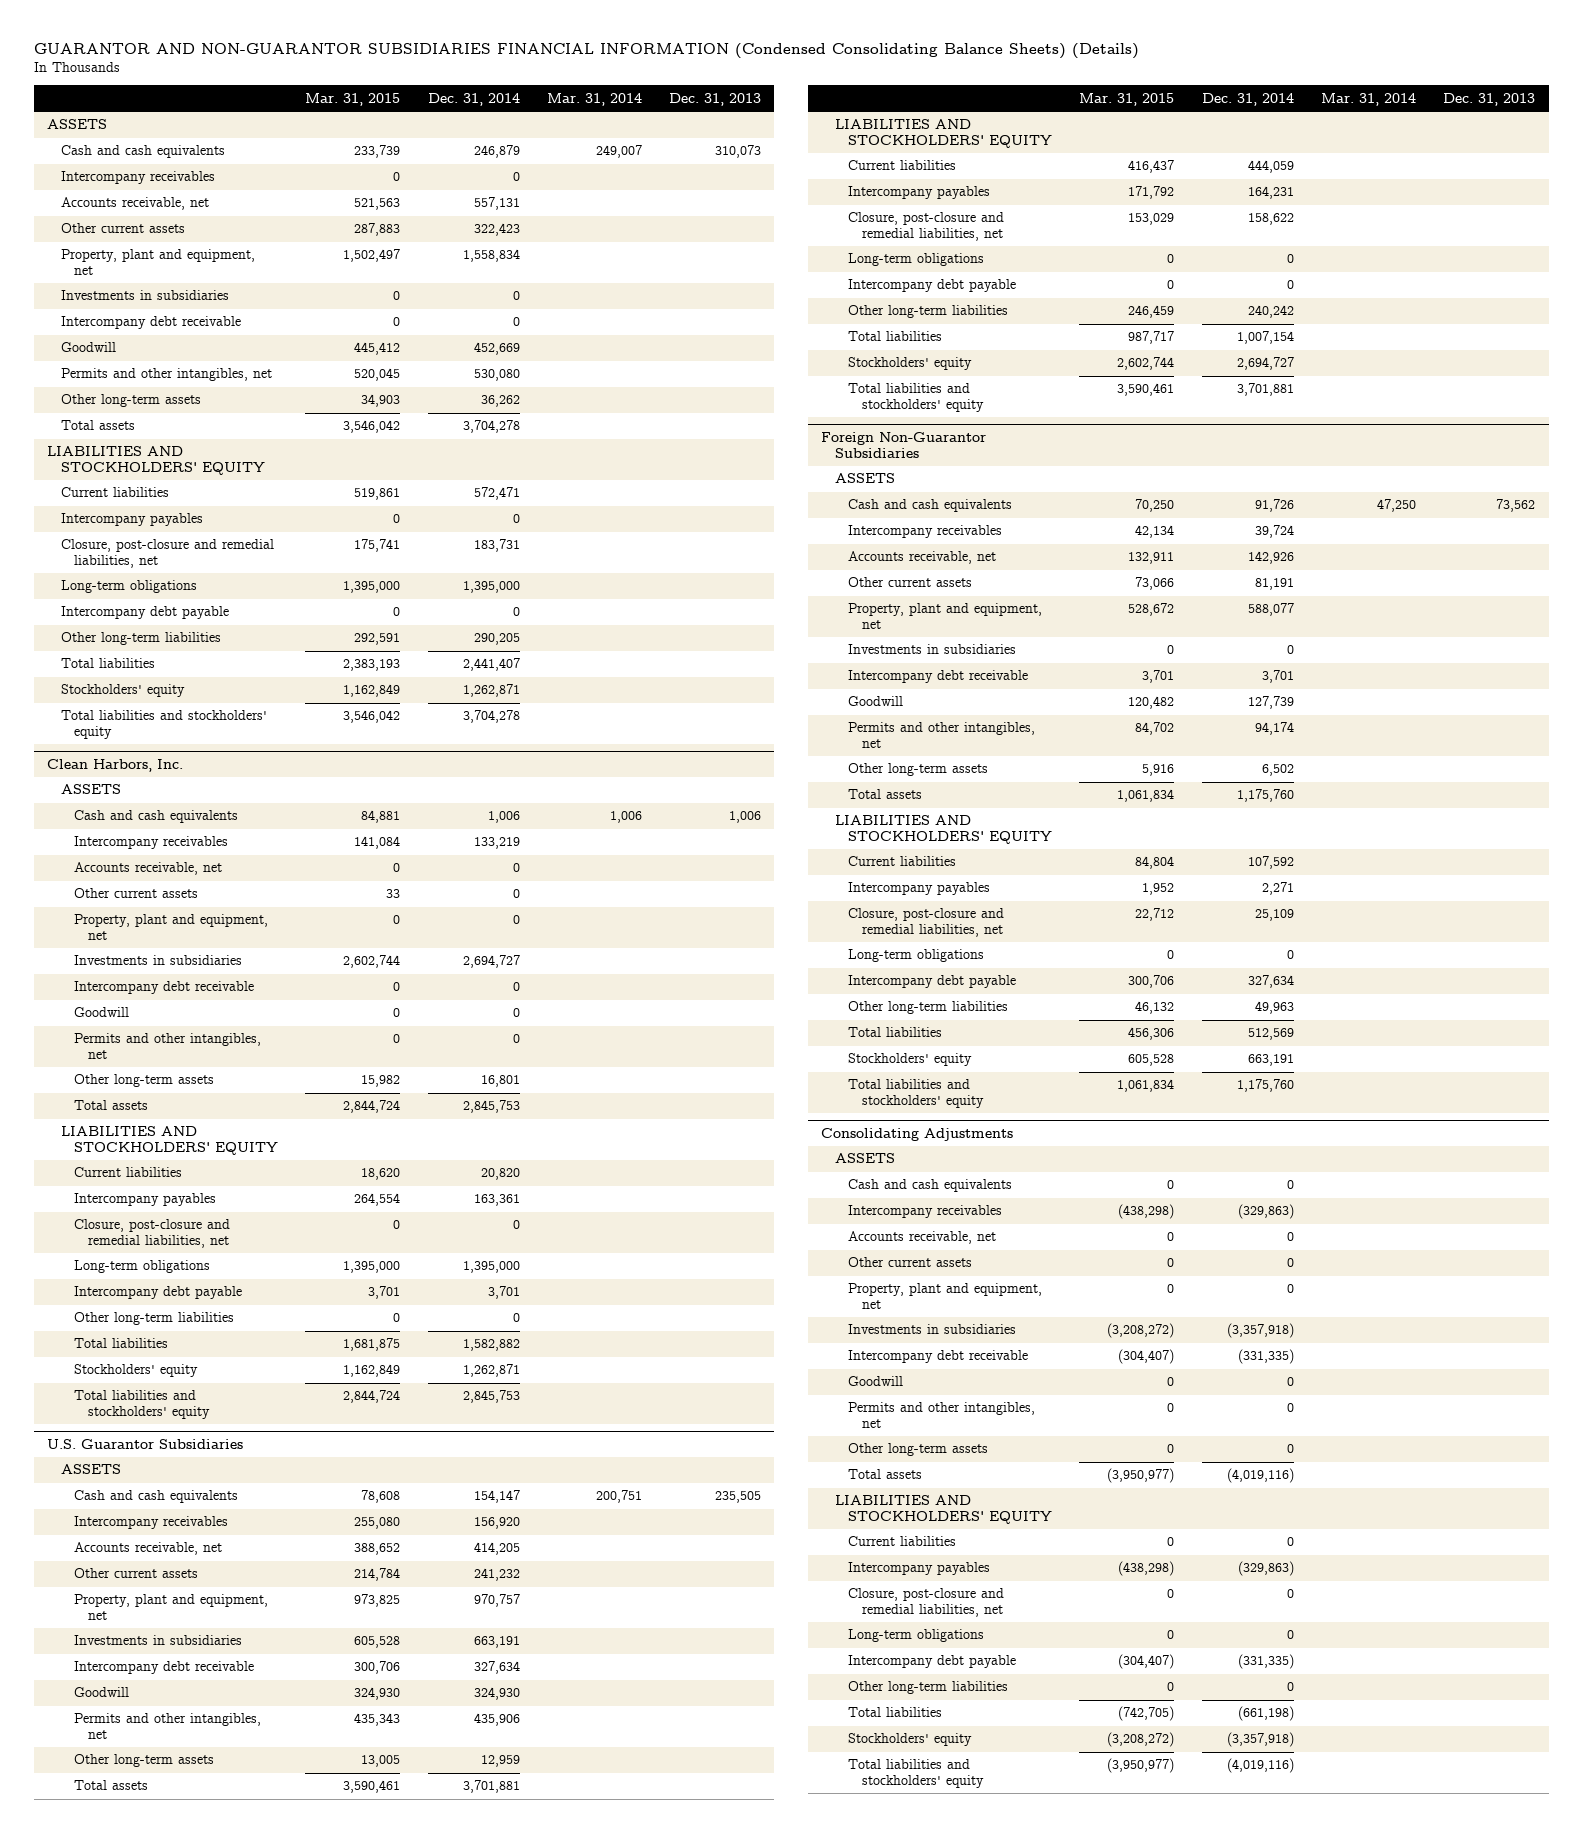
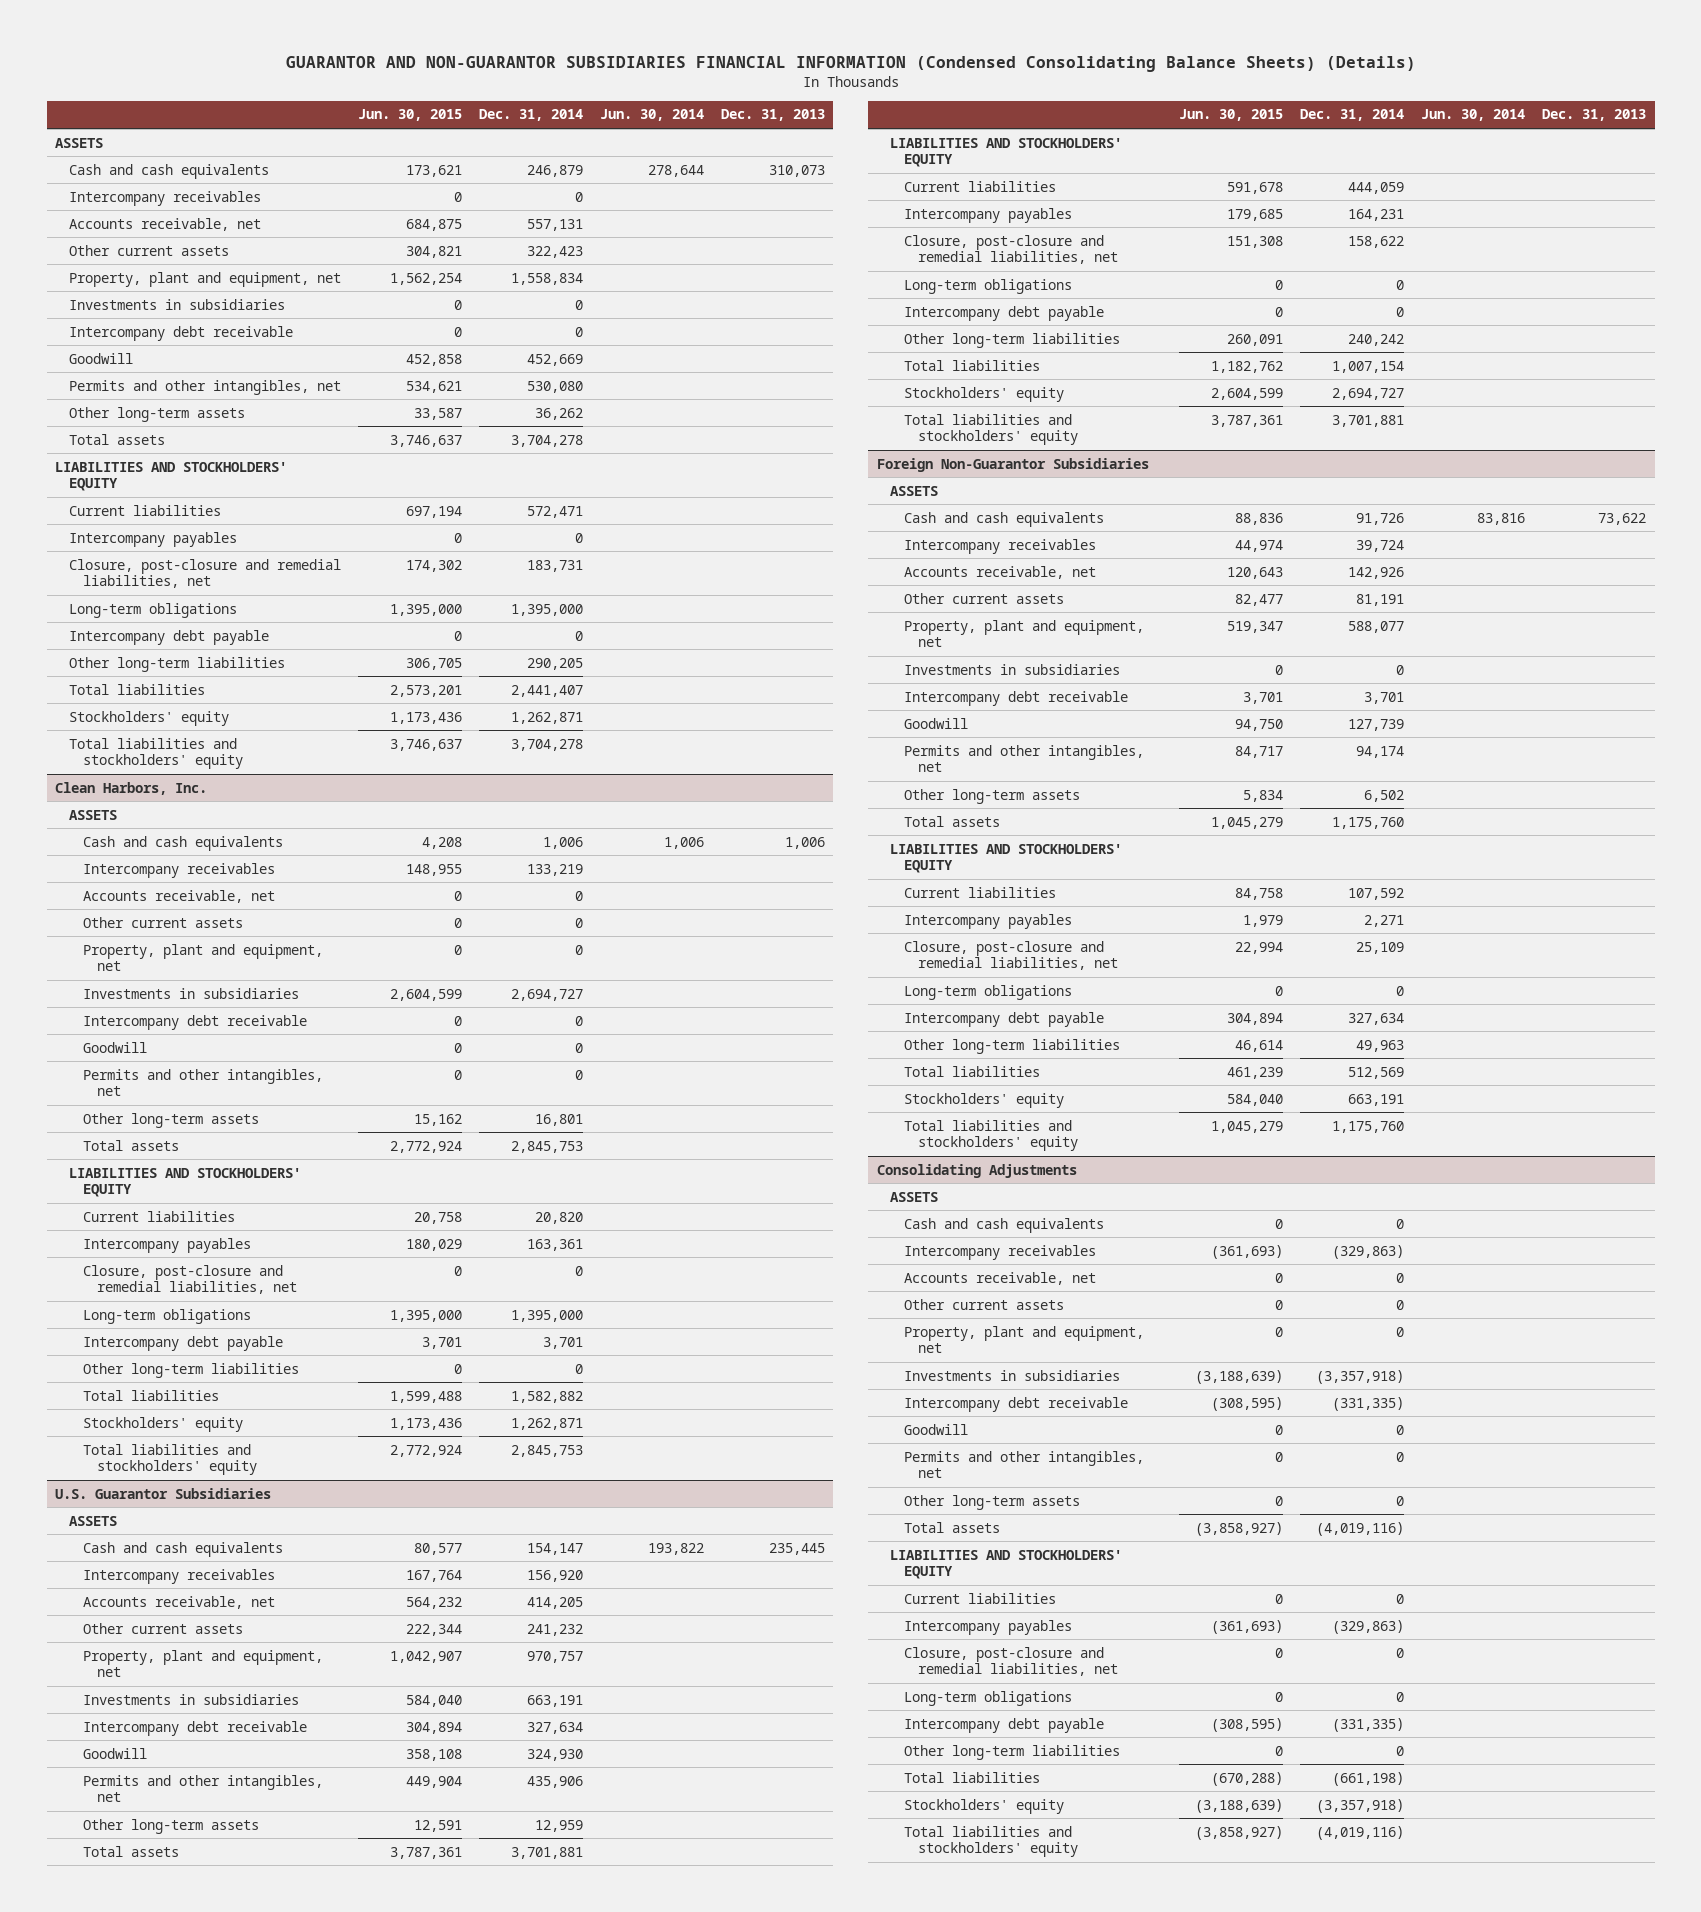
[305,92,401,106] Mar. 31, 2015 -> none
[546,92,642,106] Mar. 31, 2014 -> none
none -> [357,109,462,122] Jun. 30, 2015
none -> [599,109,704,122] Jun. 30, 2014
[714,1491,761,1504] 235,505 -> [768,1542,825,1555] 235,445
[1495,499,1535,513] 73,562 -> [1598,512,1647,525] 73,622

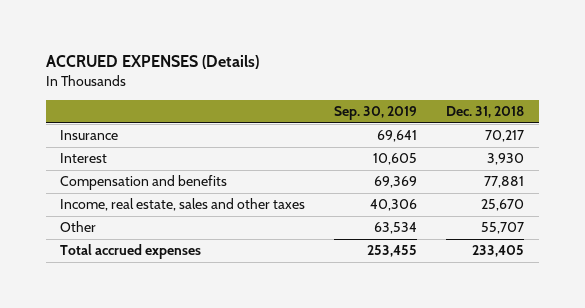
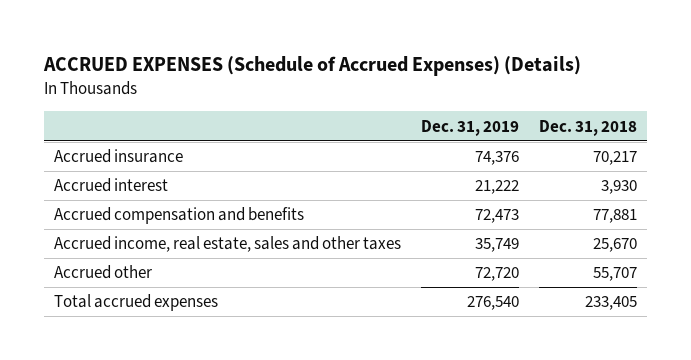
[45,55,259,70] ACCRUED EXPENSES (Details) -> [43,55,582,76] ACCRUED EXPENSES (Schedule of Accrued Expenses) (Details)
[334,105,418,120] Sep. 30, 2019 -> none
none -> [421,119,520,136] Dec. 31, 2019
[60,130,119,141] Insurance -> [54,149,184,164] Accrued insurance
[60,153,108,164] Interest -> [54,178,169,193] Accrued interest
[60,175,228,191] Compensation and benefits -> [54,207,305,225] Accrued compensation and benefits
[60,198,306,212] Income, real estate, sales and other taxes -> [54,236,402,253] Accrued income, real estate, sales and other taxes
[60,221,97,233] Other -> [54,265,153,280] Accrued other

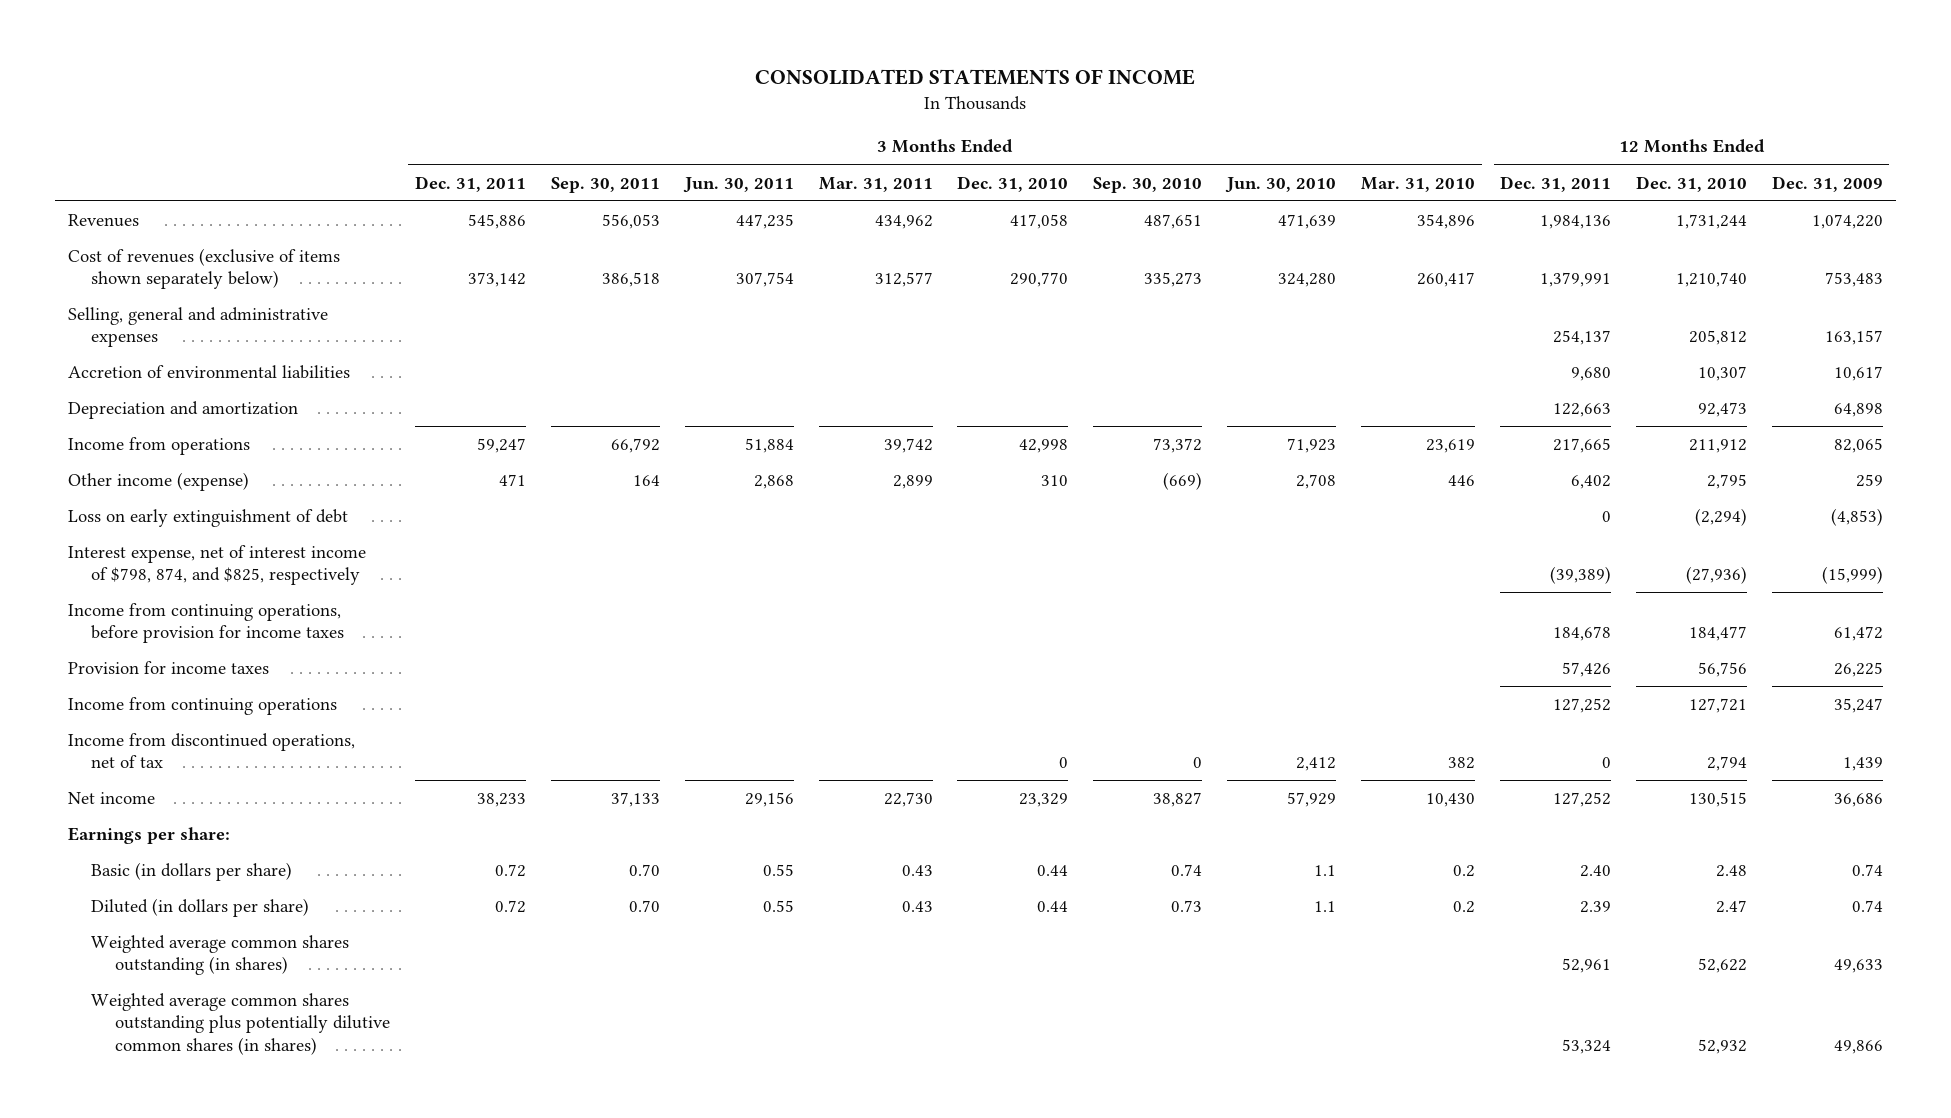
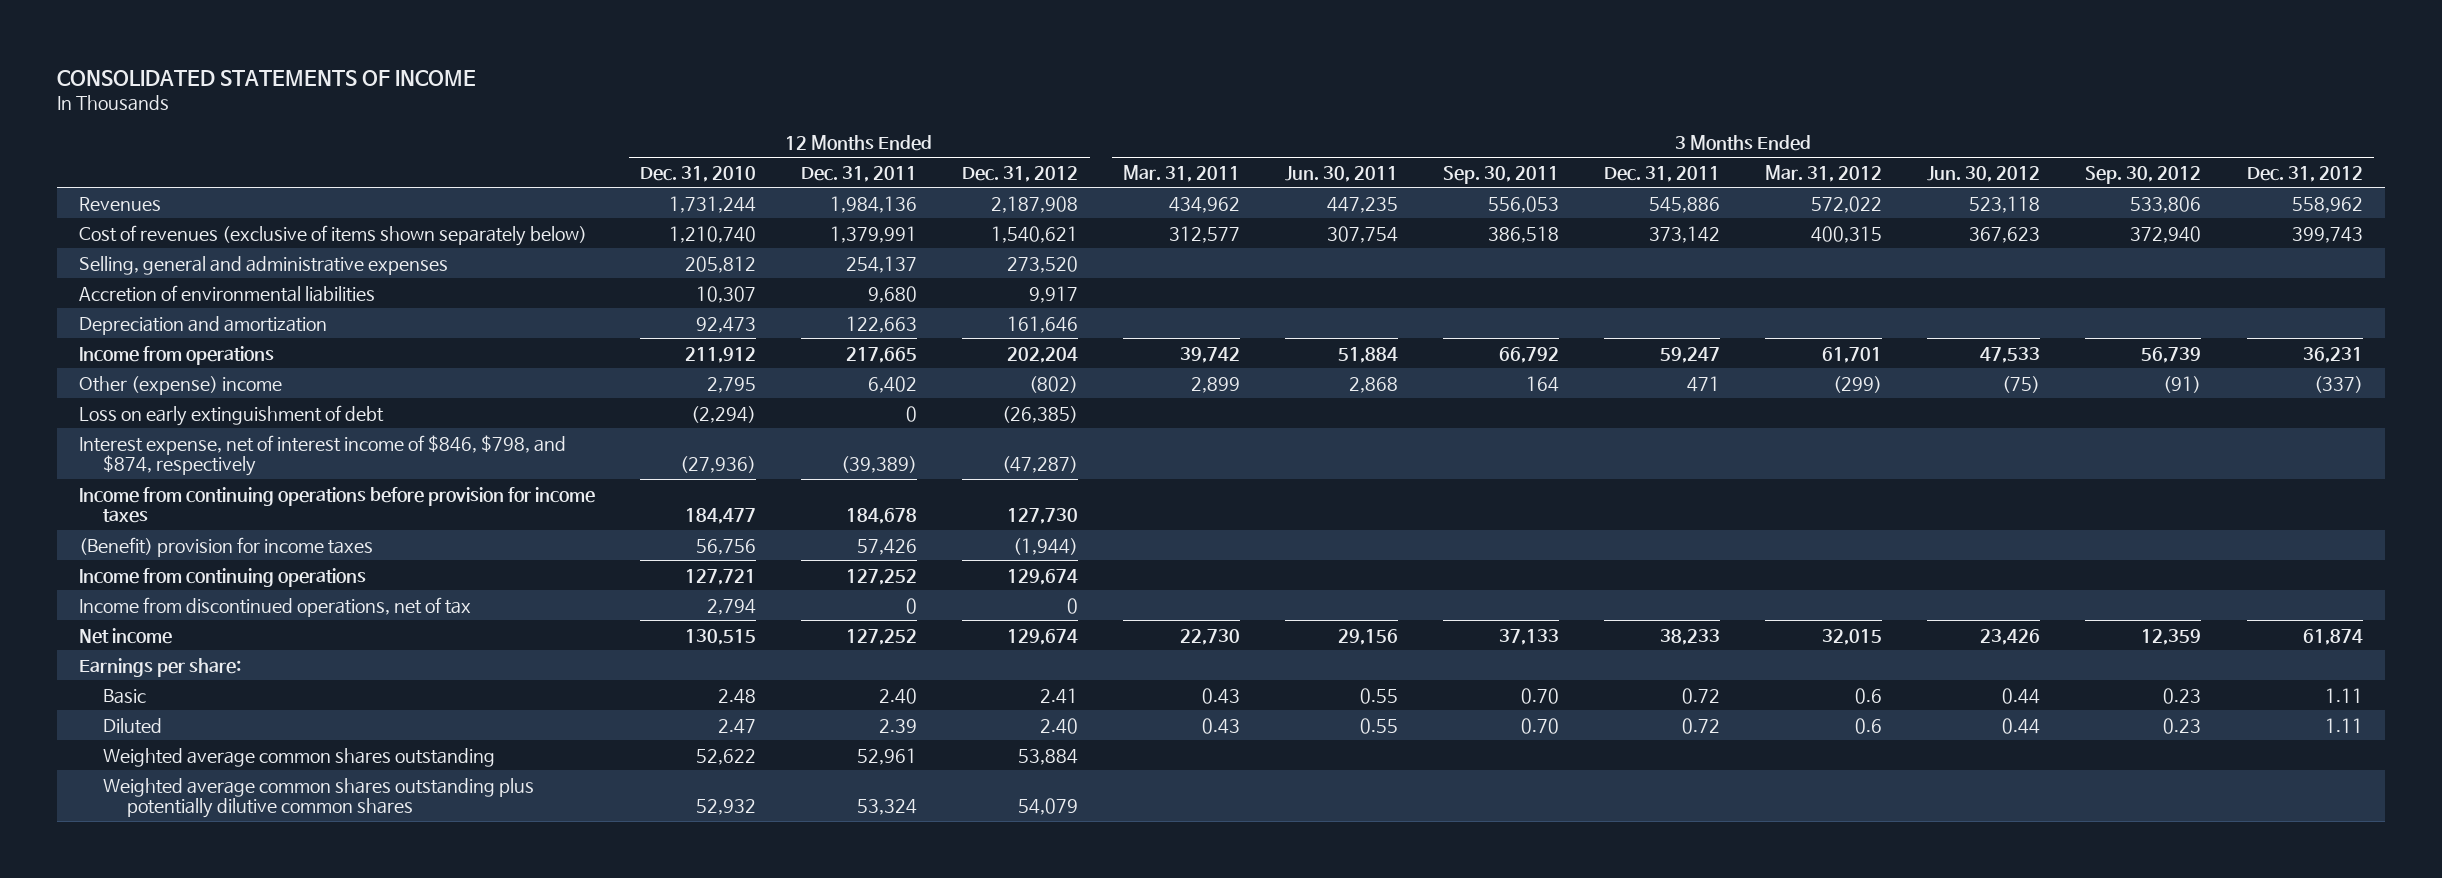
[957,175,1069,192] Dec. 31, 2010 -> none
[1093,176,1203,193] Sep. 30, 2010 -> none
[1225,176,1337,193] Jun. 30, 2010 -> none
[1361,176,1476,192] Mar. 31, 2010 -> none
[1772,175,1884,192] Dec. 31, 2009 -> none
none -> [962,165,1079,182] Dec. 31, 2012
none -> [1765,164,1883,182] Mar. 31, 2012
none -> [1927,165,2041,182] Jun. 30, 2012
none -> [2085,165,2202,184] Sep. 30, 2012
none -> [2246,165,2363,182] Dec. 31, 2012
[67,472,249,492] Other income (expense) -> [79,375,283,395] Other (expense) income
[67,545,366,586] Interest expense, net of interest income of $798, 874, and $825, respectively -> [79,434,567,477] Interest expense, net of interest income of $846, $798, and $874, respectively
[67,603,345,644] Income from continuing operations, before provision for income taxes -> [79,486,596,524] Income from continuing operations before provision for income taxes
[67,661,269,675] Provision for income taxes -> [79,536,374,557] (Benefit) provision for income taxes
[91,862,293,882] Basic (in dollars per share) -> [103,688,147,704] Basic
[91,898,310,918] Diluted (in dollars per share) -> [103,717,163,734] Diluted
[91,935,350,976] Weighted average common shares outstanding (in shares) -> [103,747,496,767] Weighted average common shares outstanding
[91,993,390,1055] Weighted average common shares outstanding plus potentially dilutive common shares (in shares) -> [103,777,535,819] Weighted average common shares outstanding plus potentially dilutive common shares

